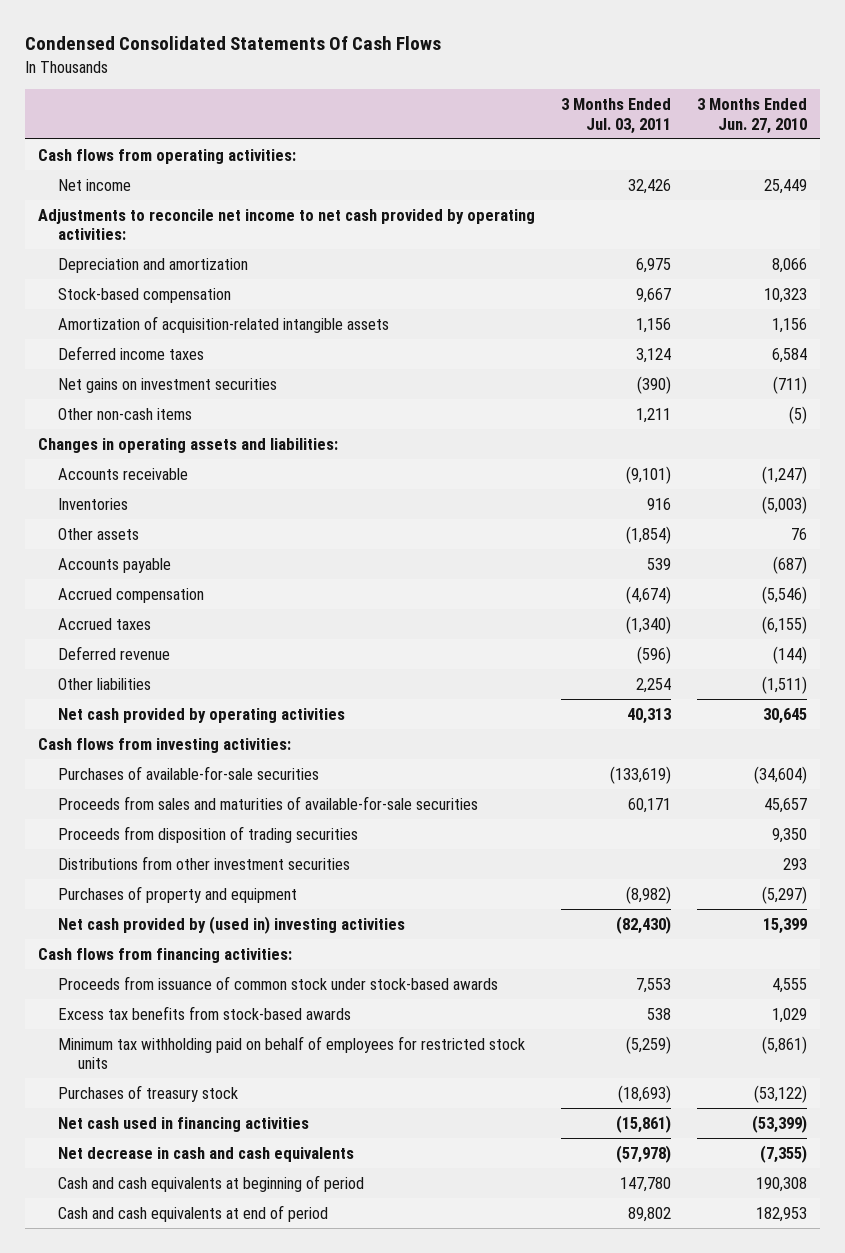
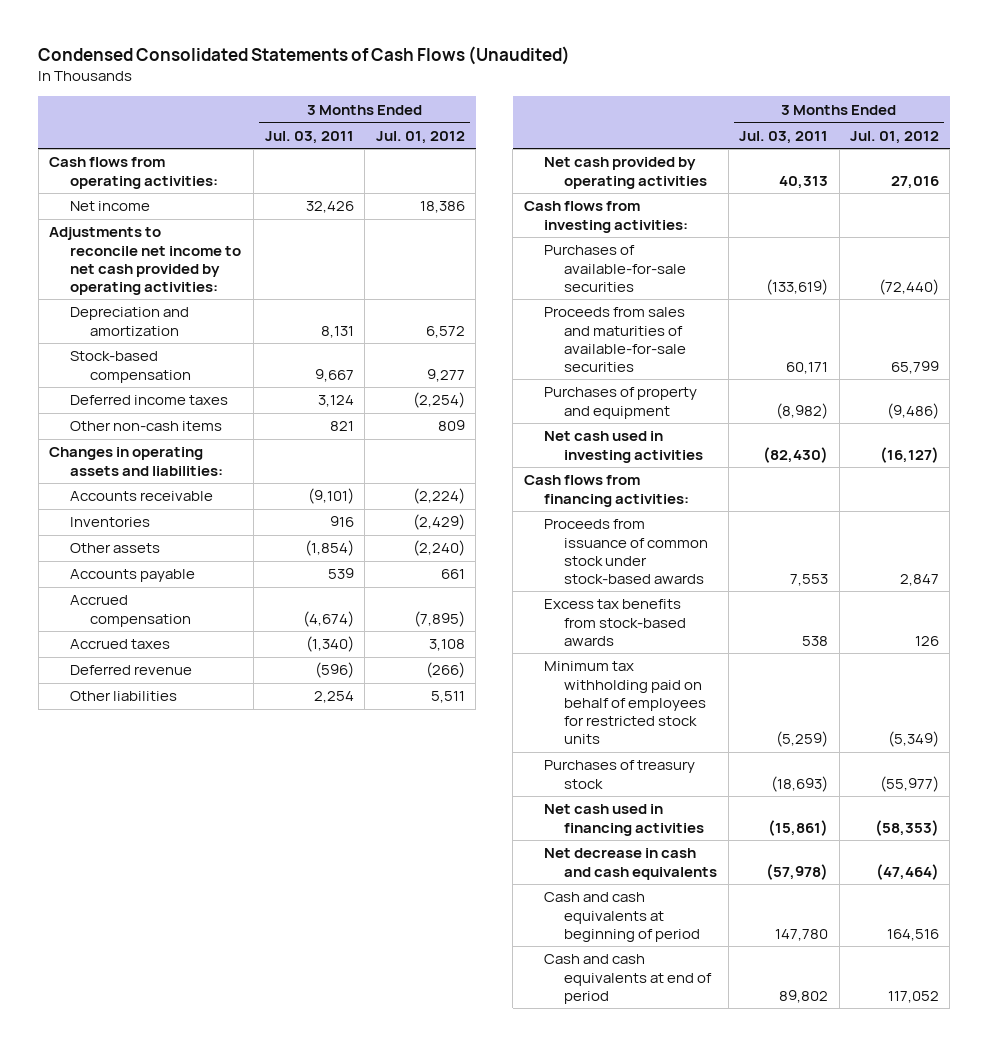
[24,36,441,51] Condensed Consolidated Statements Of Cash Flows -> [38,46,571,66] Condensed Consolidated Statements of Cash Flows (Unaudited)
[697,98,808,134] 3 Months Ended Jun. 27, 2010 -> none
none -> [375,130,465,144] Jul. 01, 2012
[635,257,671,273] 6,975 -> [320,325,354,338] 8,131
[57,315,389,333] Amortization of acquisition-related intangible assets -> none
[57,377,277,393] Net gains on investment securities -> none
[635,407,671,423] 1,211 -> [329,421,354,432] 821
[57,825,358,843] Proceeds from disposition of trading securities -> none
[57,855,350,870] Distributions from other investment securities -> none
[57,915,405,934] Net cash provided by (used in) investing activities -> [543,431,704,463] Net cash used in investing activities

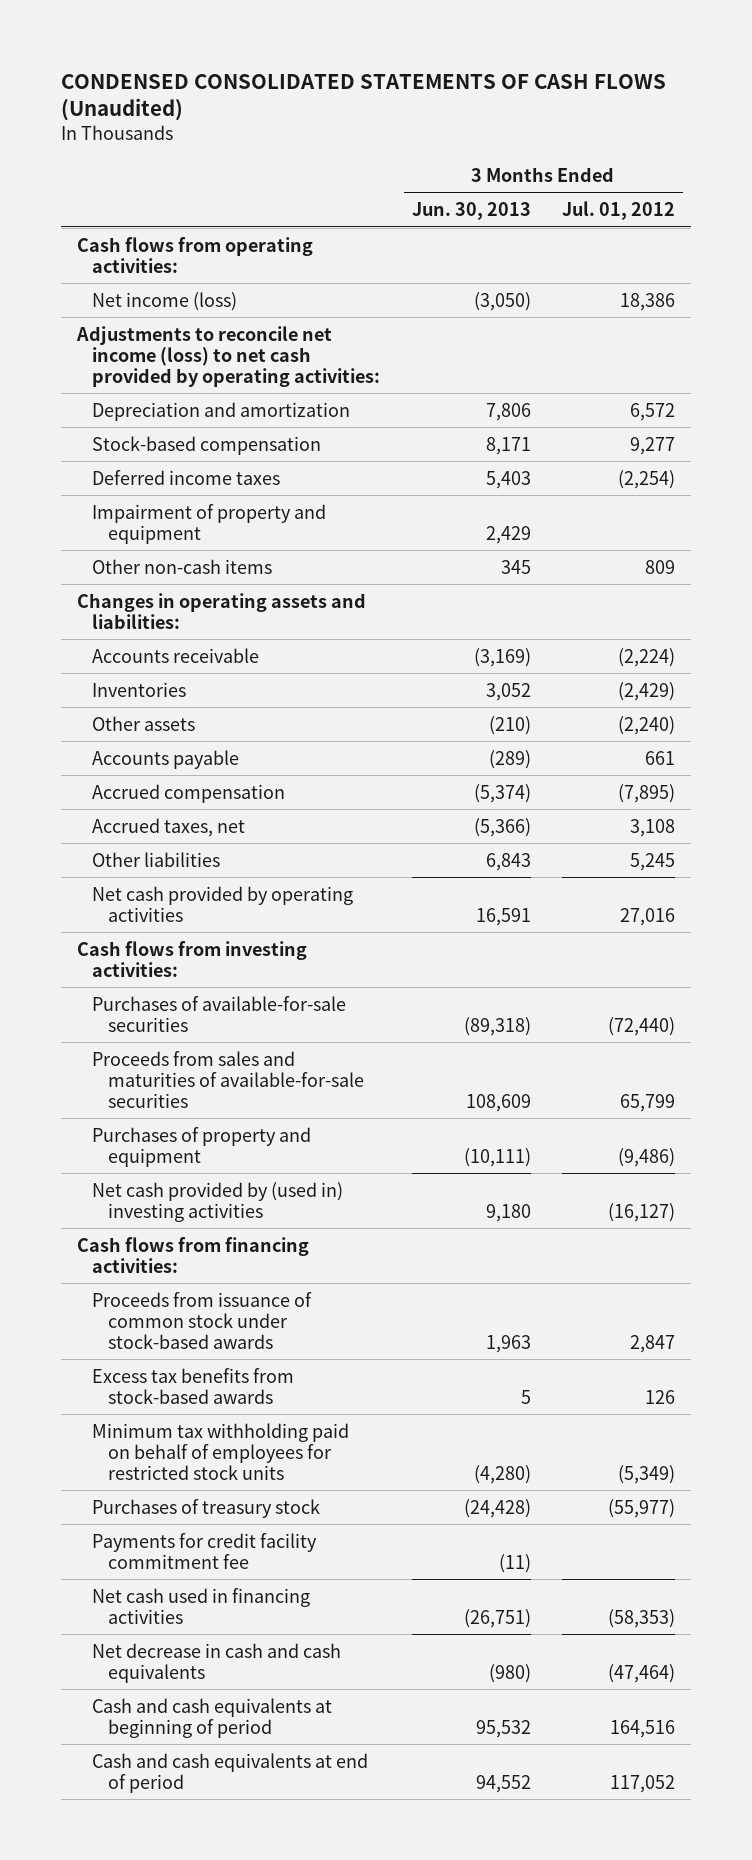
[38,46,571,66] Condensed Consolidated Statements of Cash Flows (Unaudited) -> [61,73,667,122] CONDENSED CONSOLIDATED STATEMENTS OF CASH FLOWS (Unaudited)
[264,130,354,144] Jul. 03, 2011 -> none
none -> [411,202,531,221] Jun. 30, 2013
[69,201,150,212] Net income -> [92,291,238,311] Net income (loss)
[49,227,241,295] Adjustments to reconcile net income to net cash provided by operating activities: -> [75,325,381,387] Adjustments to reconcile net income (loss) to net cash provided by operating activities:
none -> [92,503,327,544] Impairment of property and equipment
[69,665,192,676] Deferred revenue -> none
[69,639,170,650] Accrued taxes -> [92,817,246,837] Accrued taxes, net
[430,691,465,704] 5,511 -> [629,852,675,871] 5,245
[543,431,704,463] Net cash used in investing activities -> [92,1181,344,1222] Net cash provided by (used in) investing activities
none -> [92,1532,318,1569] Payments for credit facility commitment fee

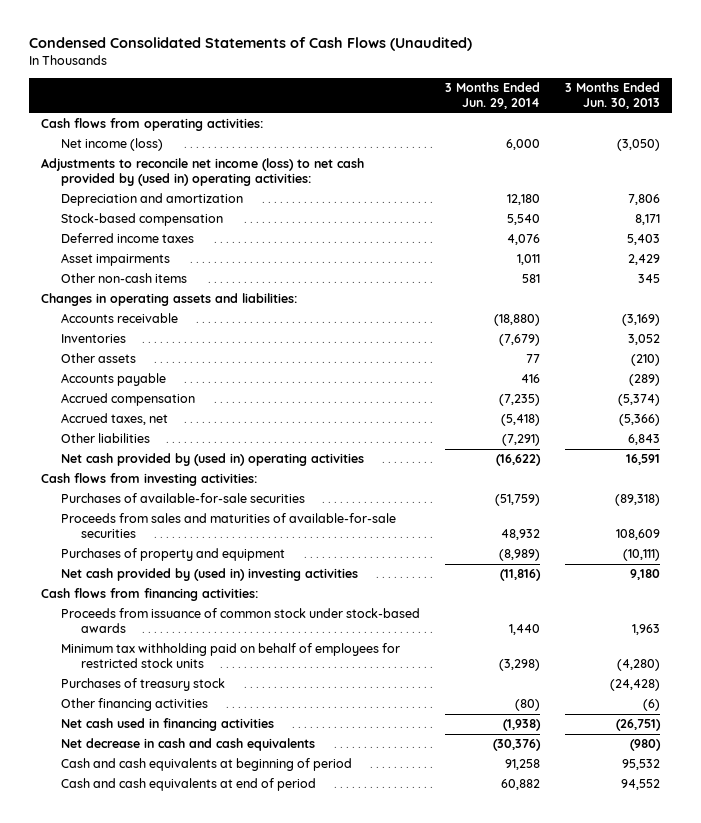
[61,73,667,122] CONDENSED CONSOLIDATED STATEMENTS OF CASH FLOWS (Unaudited) -> [28,37,472,52] Condensed Consolidated Statements of Cash Flows (Unaudited)
[561,201,675,221] Jul. 01, 2012 -> none
none -> [444,82,540,109] 3 Months Ended Jun. 29, 2014
[75,325,381,387] Adjustments to reconcile net income (loss) to net cash provided by operating activities: -> [41,158,365,187] Adjustments to reconcile net income (loss) to net cash provided by (used in) operating activities:
[92,503,327,544] Impairment of property and equipment -> [61,253,171,267] Asset impairments
[92,885,354,922] Net cash provided by operating activities -> [61,453,365,467] Net cash provided by (used in) operating activities
[92,1367,295,1404] Excess tax benefits from stock-based awards -> none
[92,1532,318,1569] Payments for credit facility commitment fee -> none
none -> [61,698,209,712] Other financing activities

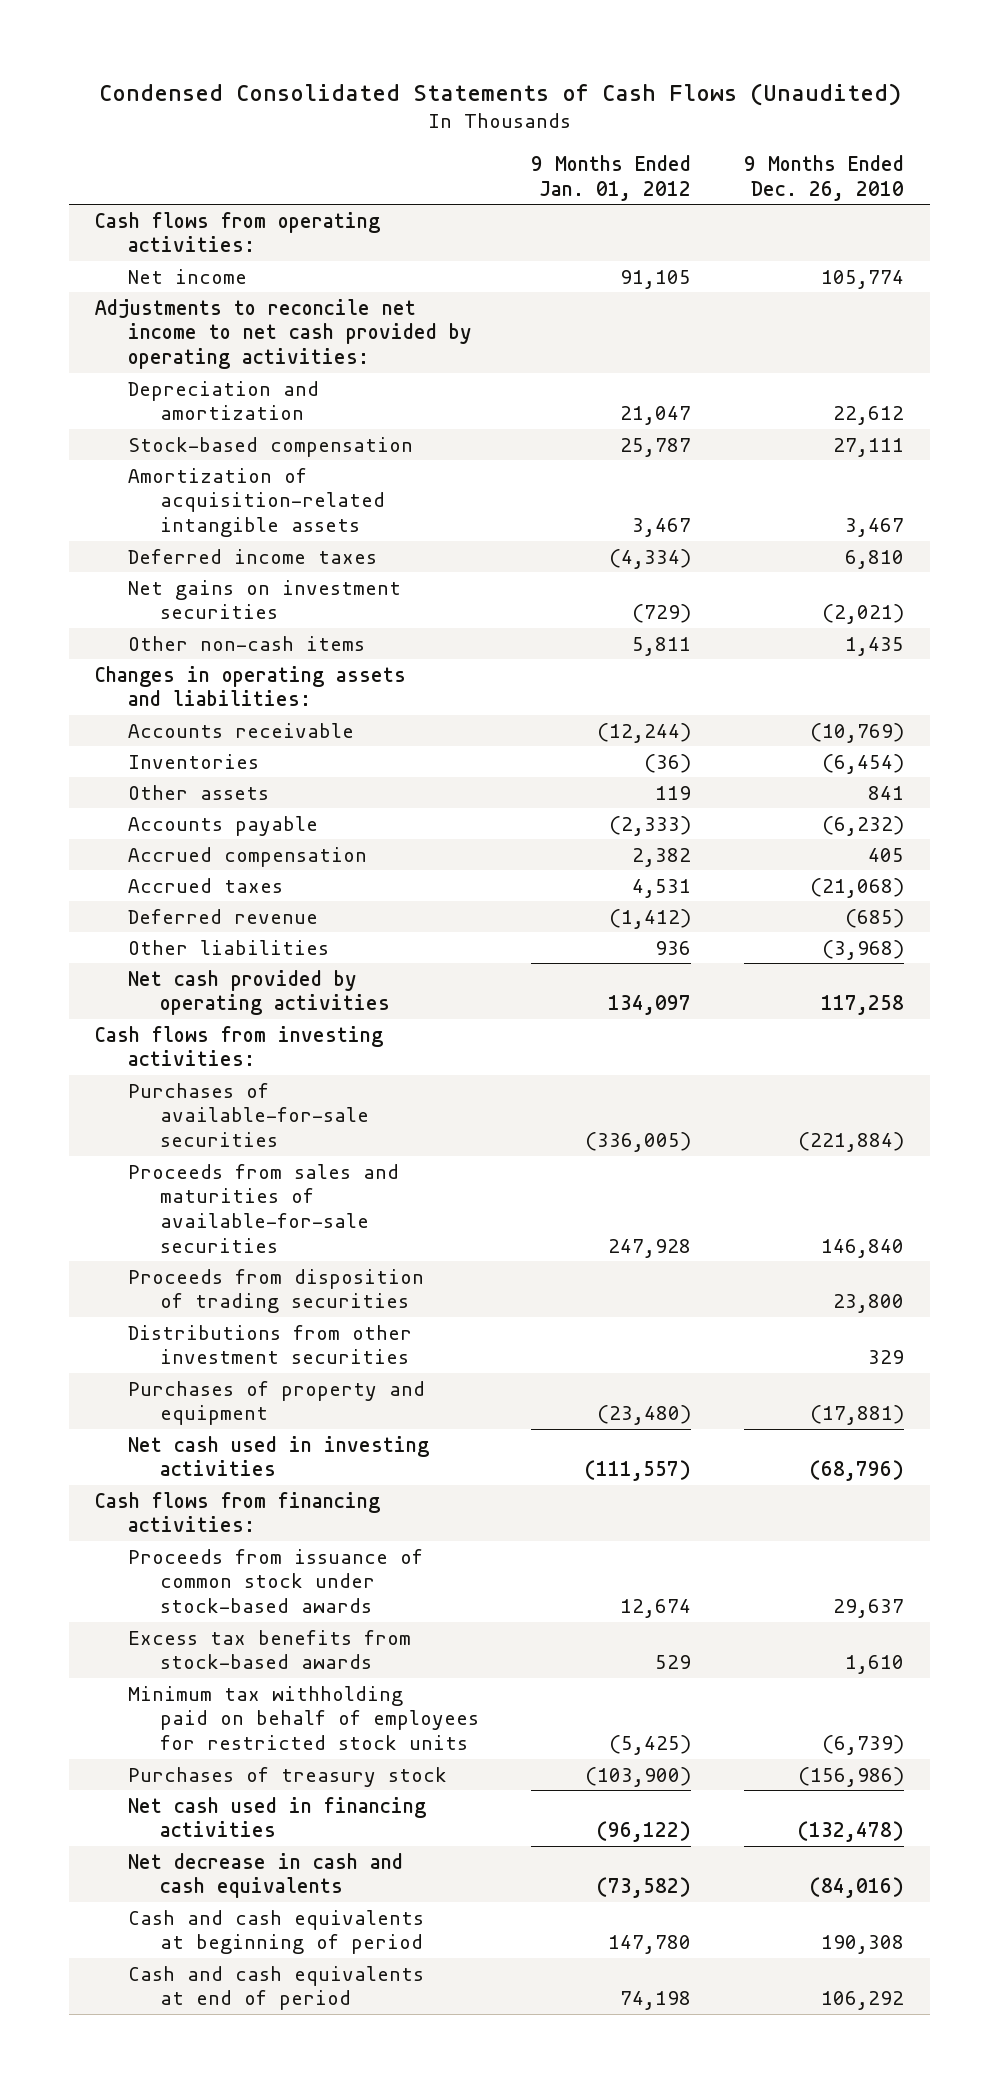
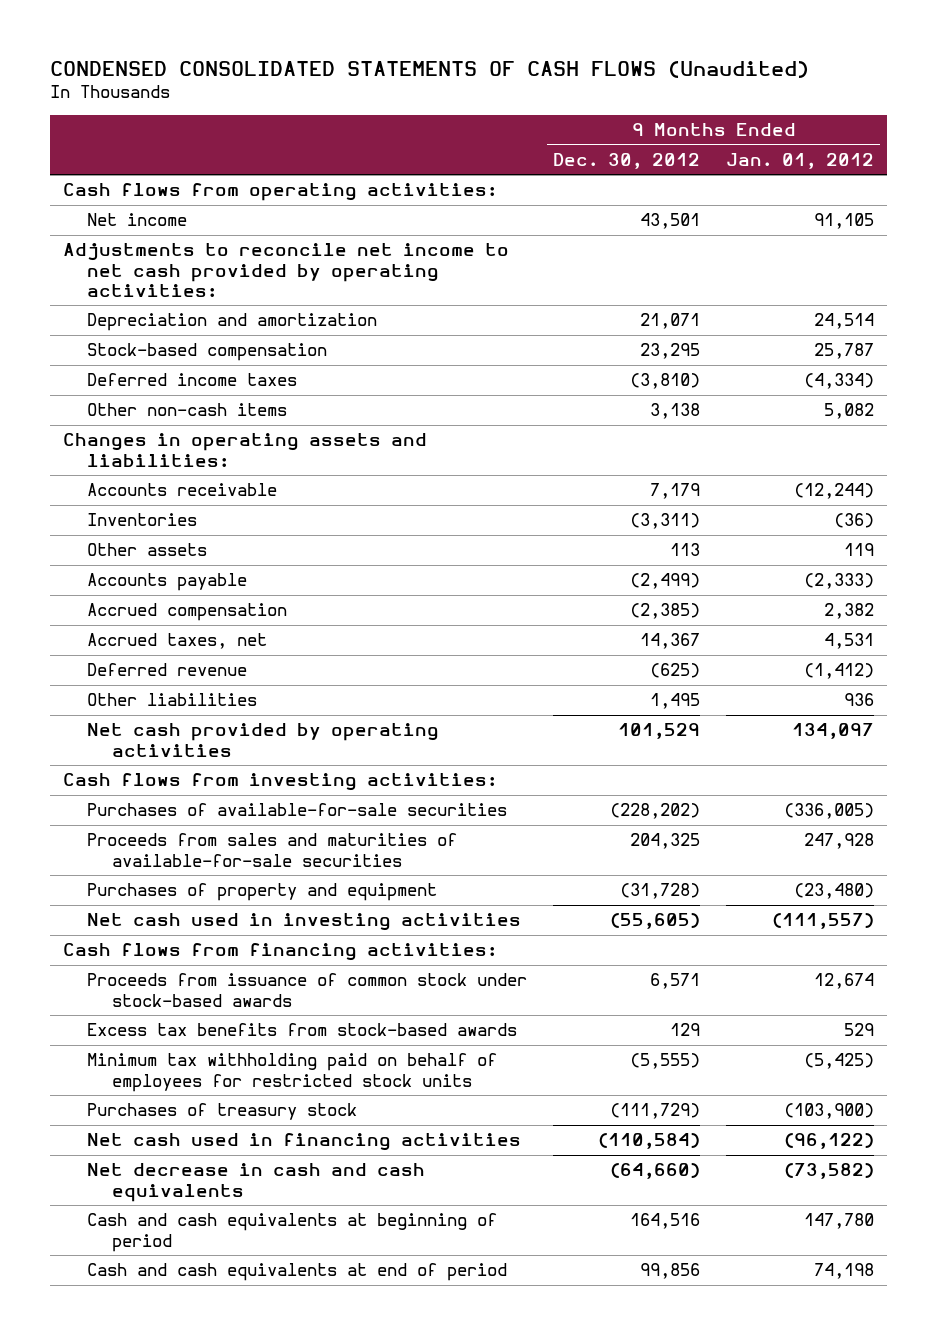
[98,82,901,106] Condensed Consolidated Statements of Cash Flows (Unaudited) -> [49,60,809,78] CONDENSED CONSOLIDATED STATEMENTS OF CASH FLOWS (Unaudited)
[743,155,904,201] 9 Months Ended Dec. 26, 2010 -> none
none -> [553,152,701,169] Dec. 30, 2012
[620,406,692,426] 21,047 -> [814,313,875,330] 24,514
[127,467,386,537] Amortization of acquisition-related intangible assets -> none
[127,579,401,620] Net gains on investment securities -> none
[632,636,692,656] 5,811 -> [824,403,875,420] 5,082
[127,877,283,893] Accrued taxes -> [87,633,268,650] Accrued taxes, net
[127,1268,424,1314] Proceeds from disposition of trading securities -> none
[127,1324,412,1365] Distributions from other investment securities -> none

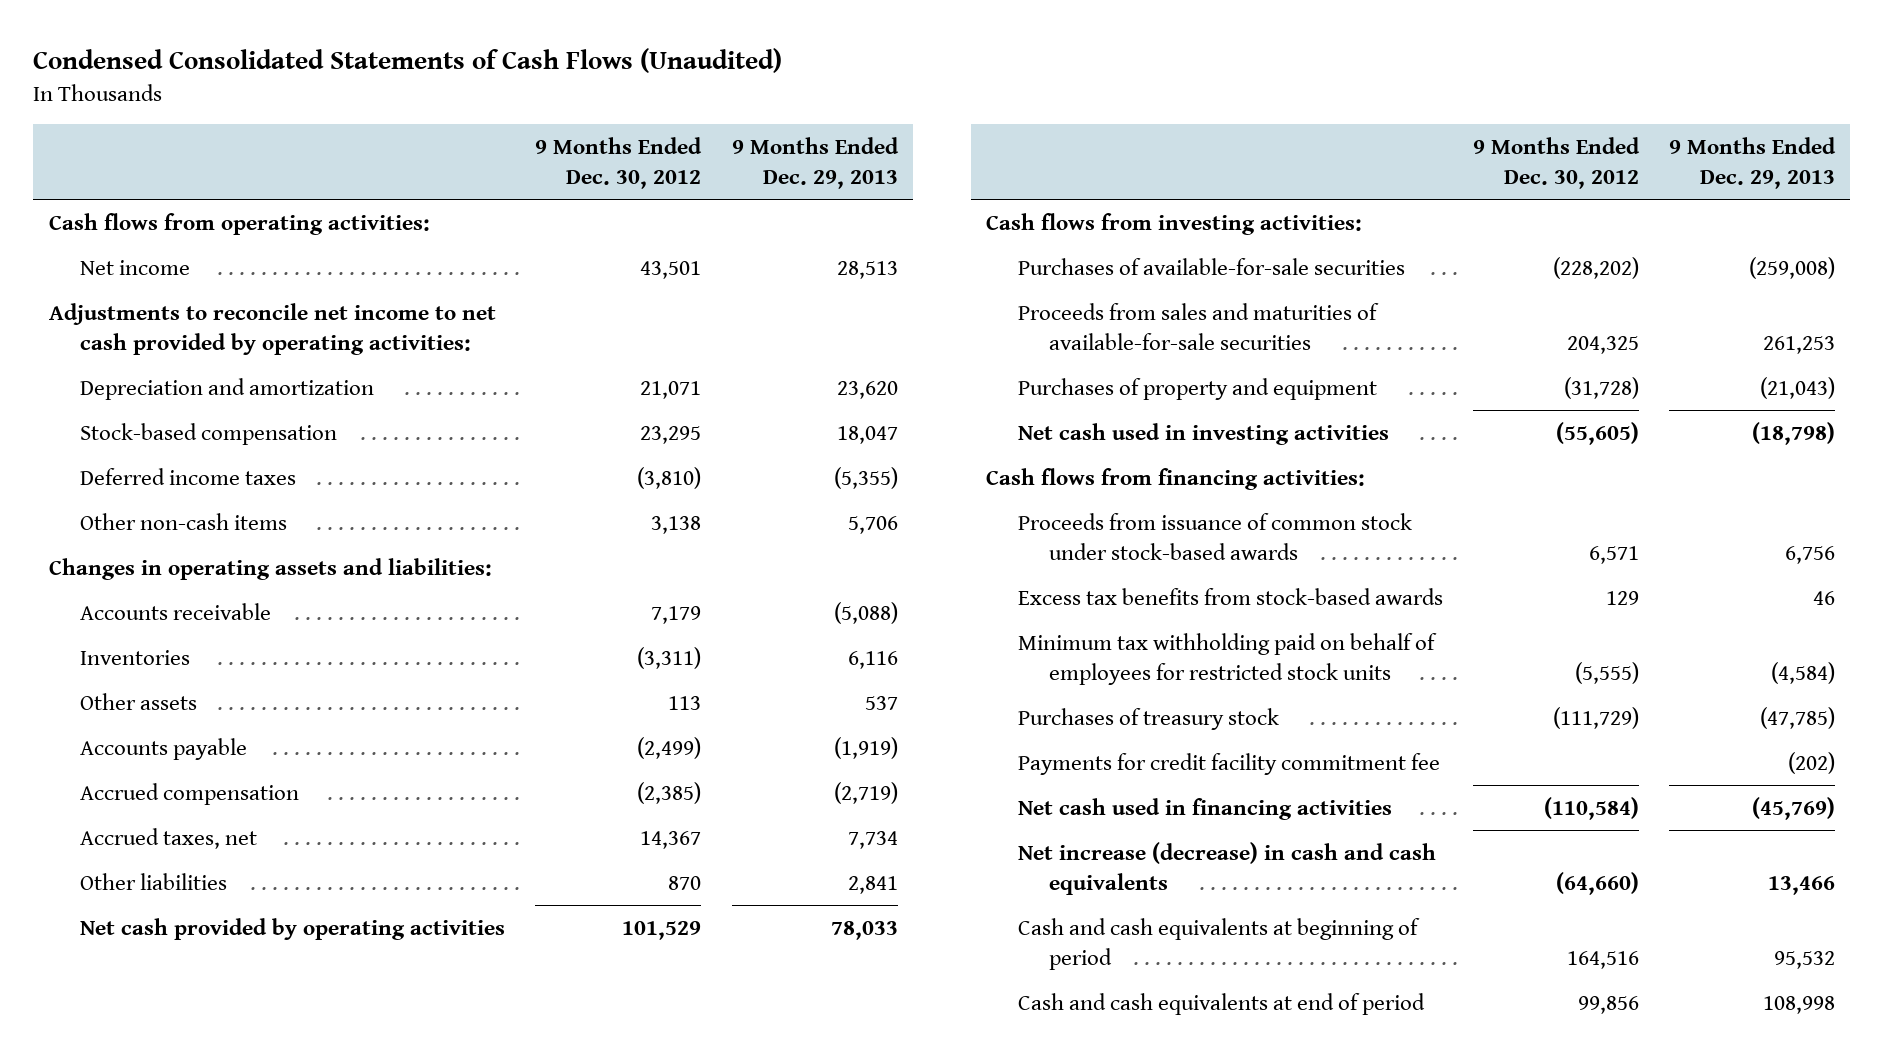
[49,60,809,78] CONDENSED CONSOLIDATED STATEMENTS OF CASH FLOWS (Unaudited) -> [33,48,783,74] Condensed Consolidated Statements of Cash Flows (Unaudited)
[726,152,875,169] Jan. 01, 2012 -> none
none -> [731,136,899,189] 9 Months Ended Dec. 29, 2013
[87,663,248,677] Deferred revenue -> none
[650,693,701,710] 1,495 -> [668,875,702,890] 870
none -> [1017,752,1440,775] Payments for credit facility commitment fee
[87,1163,426,1202] Net decrease in cash and cash equivalents -> [1017,841,1436,895] Net increase (decrease) in cash and cash equivalents

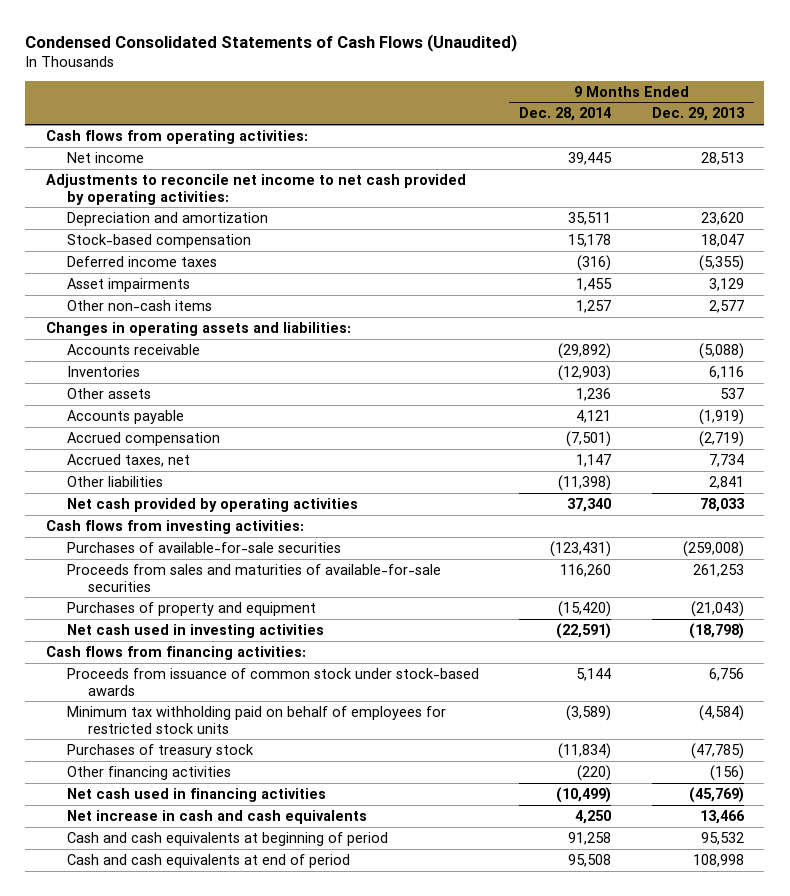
[535,136,703,189] 9 Months Ended Dec. 30, 2012 -> none
none -> [519,107,612,122] Dec. 28, 2014
none -> [66,277,190,292] Asset impairments
[847,515,898,534] 5,706 -> [708,299,744,313] 2,577
[1017,587,1443,605] Excess tax benefits from stock-based awards -> none
[1017,752,1440,775] Payments for credit facility commitment fee -> none
none -> [66,765,231,780] Other financing activities
[1017,841,1436,895] Net increase (decrease) in cash and cash equivalents -> [66,809,367,824] Net increase in cash and cash equivalents

